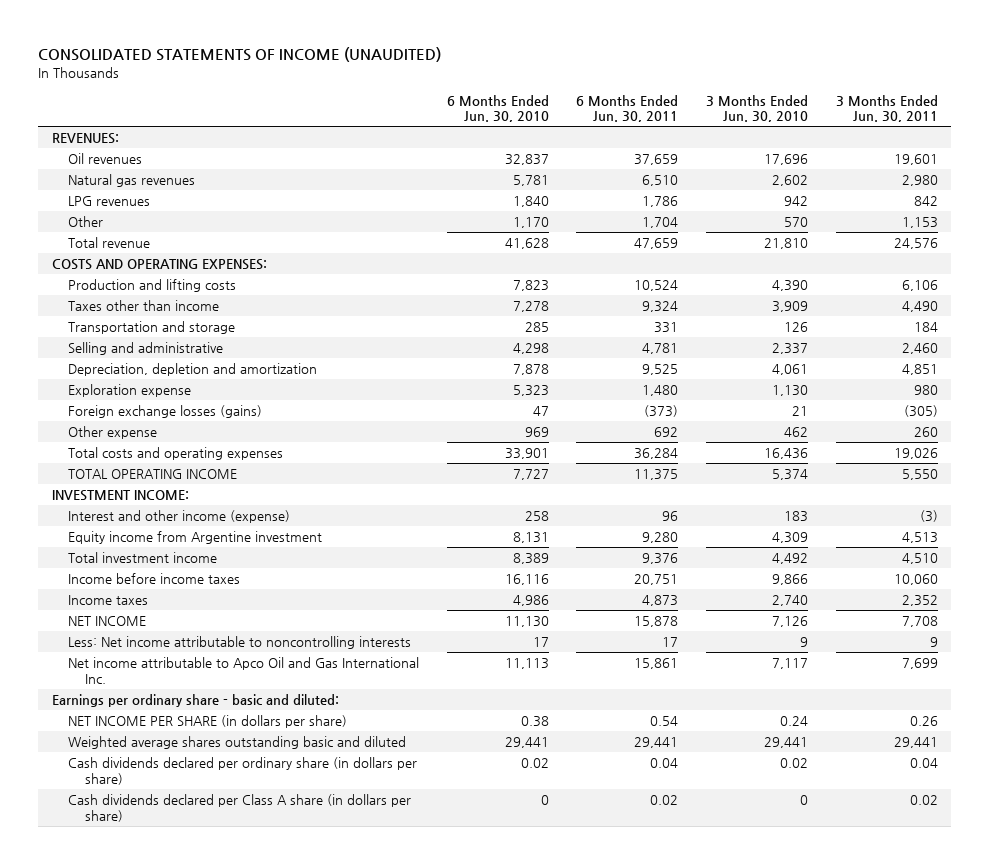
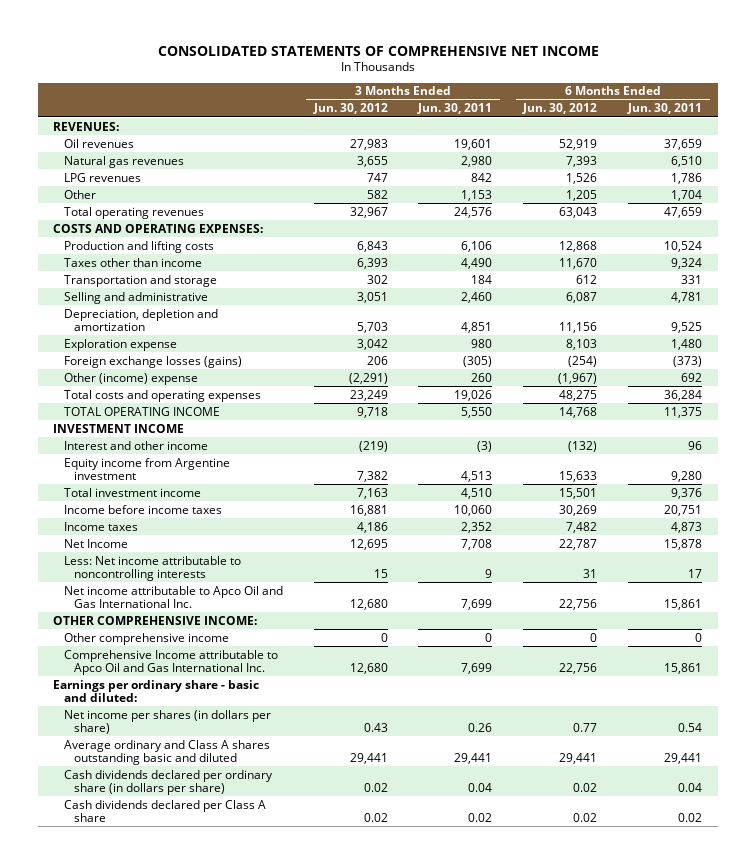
[38,46,442,62] CONSOLIDATED STATEMENTS OF INCOME (UNAUDITED) -> [157,45,599,56] CONSOLIDATED STATEMENTS OF COMPREHENSIVE NET INCOME
[446,95,549,123] 6 Months Ended Jun. 30, 2010 -> none
[706,95,809,123] 3 Months Ended Jun. 30, 2010 -> none
none -> [312,103,388,115] Jun. 30, 2012
none -> [522,103,598,115] Jun. 30, 2012
[68,237,151,249] Total revenue -> [63,206,204,219] Total operating revenues
[68,426,158,440] Other expense -> [63,372,198,385] Other (income) expense
[52,490,190,502] INVESTMENT INCOME: -> [53,423,185,433] INVESTMENT INCOME
[68,510,291,524] Interest and other income (expense) -> [63,440,208,450] Interest and other income
[68,616,147,627] NET INCOME -> [63,538,128,548] Net Income
none -> [53,615,258,625] OTHER COMPREHENSIVE INCOME:
none -> [63,632,229,645] Other comprehensive income
none -> [63,649,278,675] Comprehensive Income attributable to Apco Oil and Gas International Inc.
[68,715,348,729] NET INCOME PER SHARE (in dollars per share) -> [63,709,271,734] Net income per shares (in dollars per share)
[68,736,407,750] Weighted average shares outstanding basic and diluted -> [63,739,270,765] Average ordinary and Class A shares outstanding basic and diluted
[68,794,412,822] Cash dividends declared per Class A share (in dollars per share) -> [63,799,266,822] Cash dividends declared per Class A share

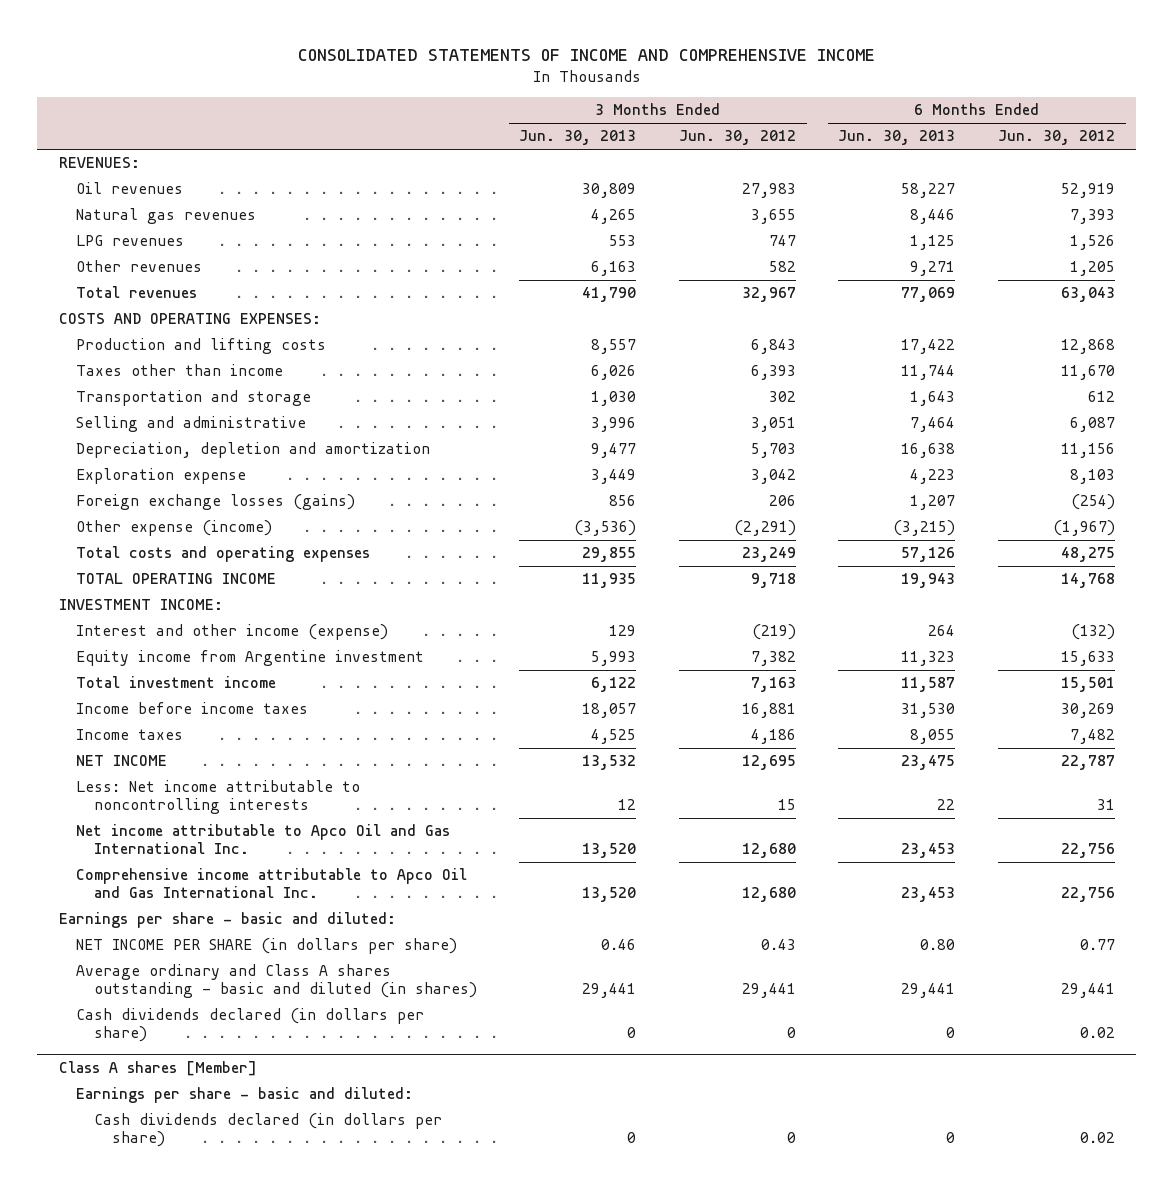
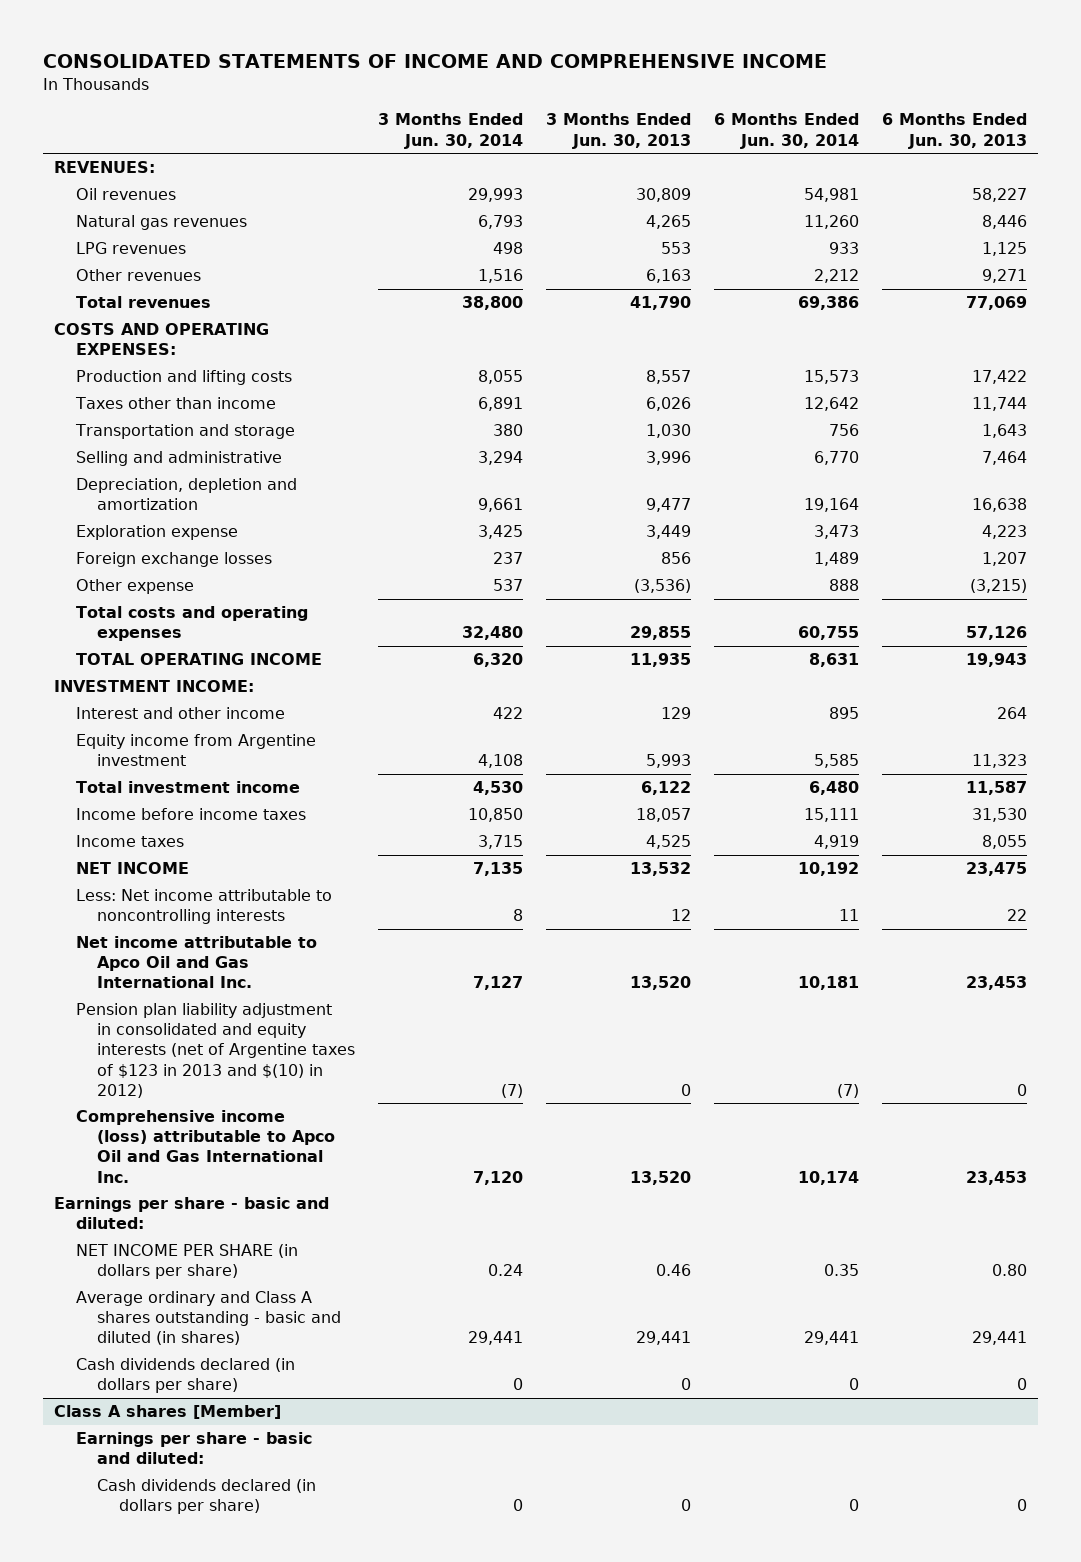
[678,130,796,146] Jun. 30, 2012 -> none
[997,130,1115,146] Jun. 30, 2012 -> none
none -> [378,113,524,149] 3 Months Ended Jun. 30, 2014
none -> [713,113,859,149] 6 Months Ended Jun. 30, 2014
[76,494,356,511] Foreign exchange losses (gains) -> [75,552,272,568] Foreign exchange losses
[76,520,273,537] Other expense (income) -> [75,579,194,595] Other expense
[76,624,389,641] Interest and other income (expense) -> [75,707,285,720] Interest and other income
none -> [75,1003,356,1098] Pension plan liability adjustment in consolidated and equity interests (net of Argentine taxes of $123 in 2013 and $(10) in 2012)
[76,868,468,899] Comprehensive income attributable to Apco Oil and Gas International Inc. -> [75,1110,336,1183] Comprehensive income (loss) attributable to Apco Oil and Gas International Inc.

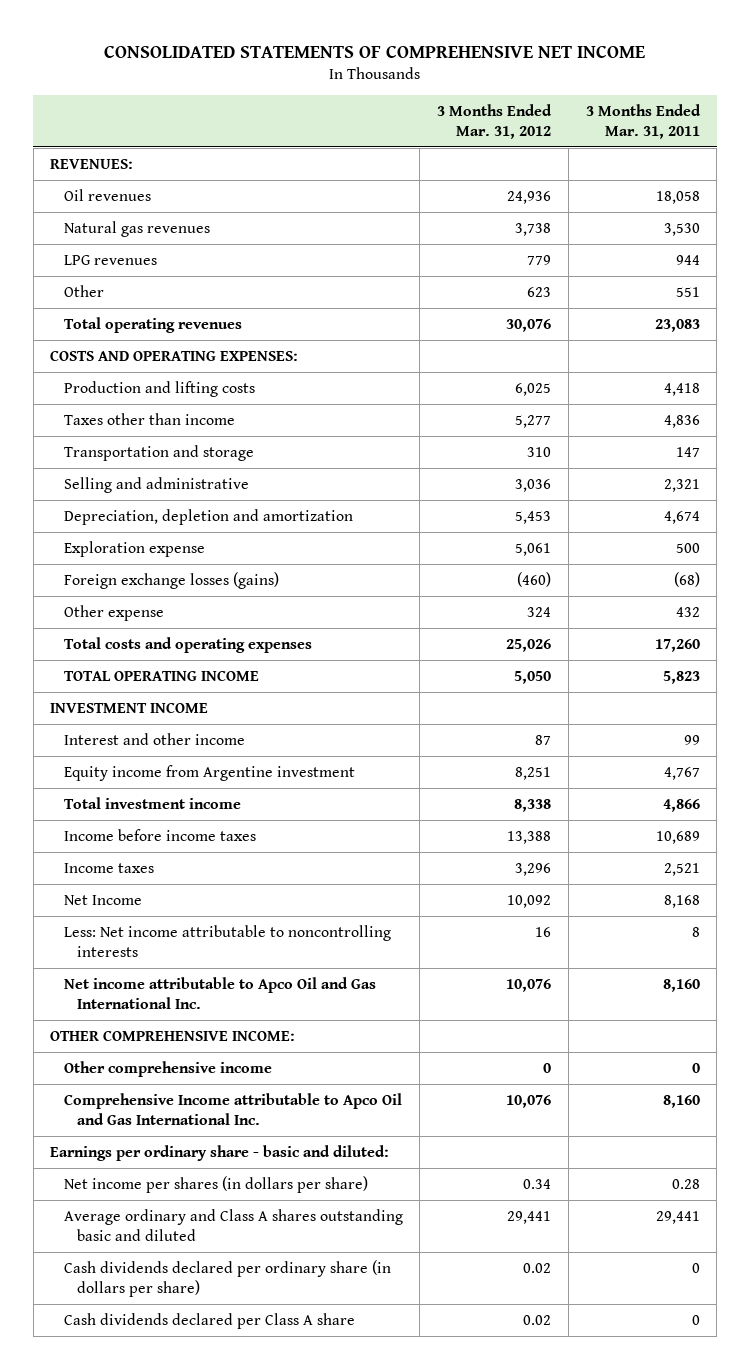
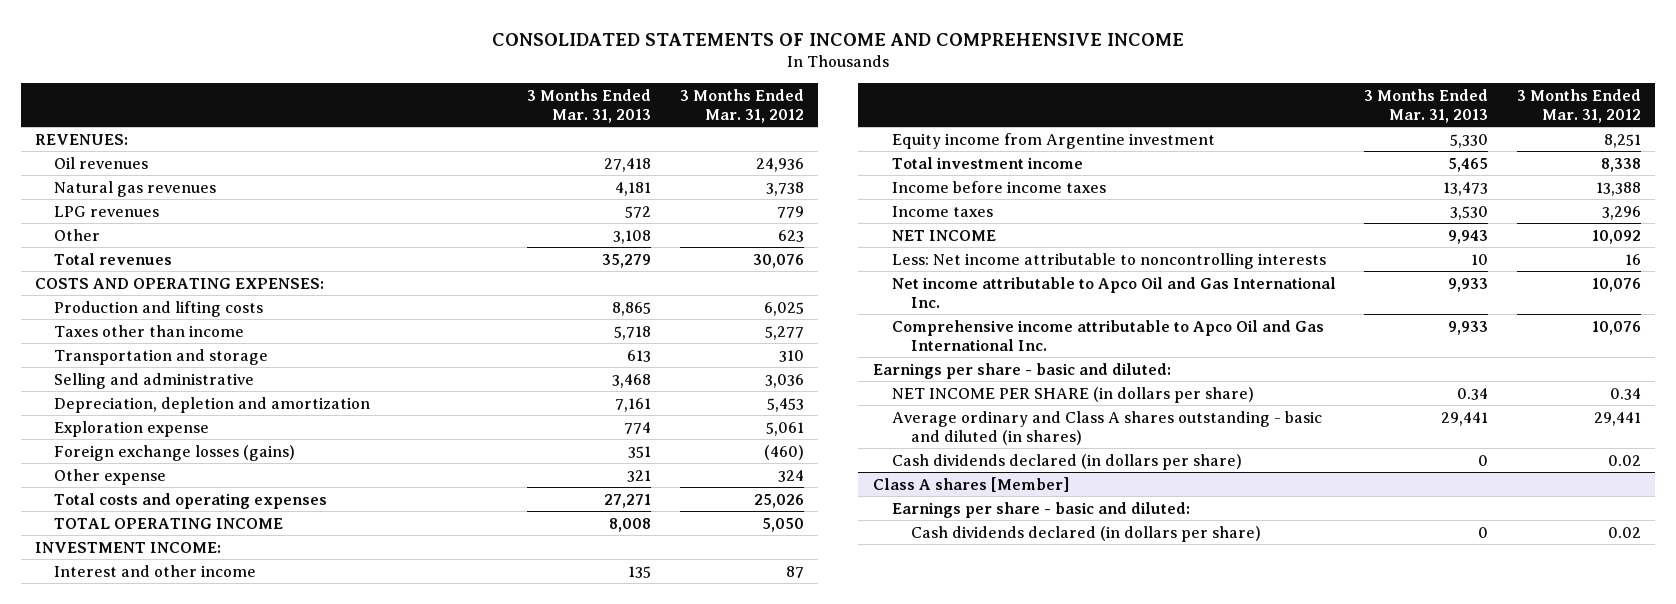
[104,44,646,58] CONSOLIDATED STATEMENTS OF COMPREHENSIVE NET INCOME -> [492,32,1185,46] CONSOLIDATED STATEMENTS OF INCOME AND COMPREHENSIVE INCOME
[585,104,701,139] 3 Months Ended Mar. 31, 2011 -> none
none -> [526,88,651,123] 3 Months Ended Mar. 31, 2013
[63,316,242,333] Total operating revenues -> [54,252,173,265] Total revenues
[50,701,209,713] INVESTMENT INCOME -> [35,541,222,553] INVESTMENT INCOME:
[63,894,142,905] Net Income -> [891,229,996,241] NET INCOME
[50,1029,296,1041] OTHER COMPREHENSIVE INCOME: -> none
[63,1060,272,1077] Other comprehensive income -> none
[63,1092,402,1125] Comprehensive Income attributable to Apco Oil and Gas International Inc. -> [891,319,1324,351] Comprehensive income attributable to Apco Oil and Gas International Inc.
[50,1144,390,1161] Earnings per ordinary share - basic and diluted: -> [872,362,1171,379] Earnings per share - basic and diluted:
[63,1175,368,1193] Net income per shares (in dollars per share) -> [891,386,1254,403] NET INCOME PER SHARE (in dollars per share)
[63,1208,403,1241] Average ordinary and Class A shares outstanding basic and diluted -> [891,410,1322,445] Average ordinary and Class A shares outstanding - basic and diluted (in shares)
[63,1259,391,1297] Cash dividends declared per ordinary share (in dollars per share) -> [891,453,1242,470] Cash dividends declared (in dollars per share)
none -> [872,476,1069,492] Class A shares [Member]
none -> [891,501,1190,518] Earnings per share - basic and diluted:
[63,1312,355,1329] Cash dividends declared per Class A share -> [911,525,1262,542] Cash dividends declared (in dollars per share)

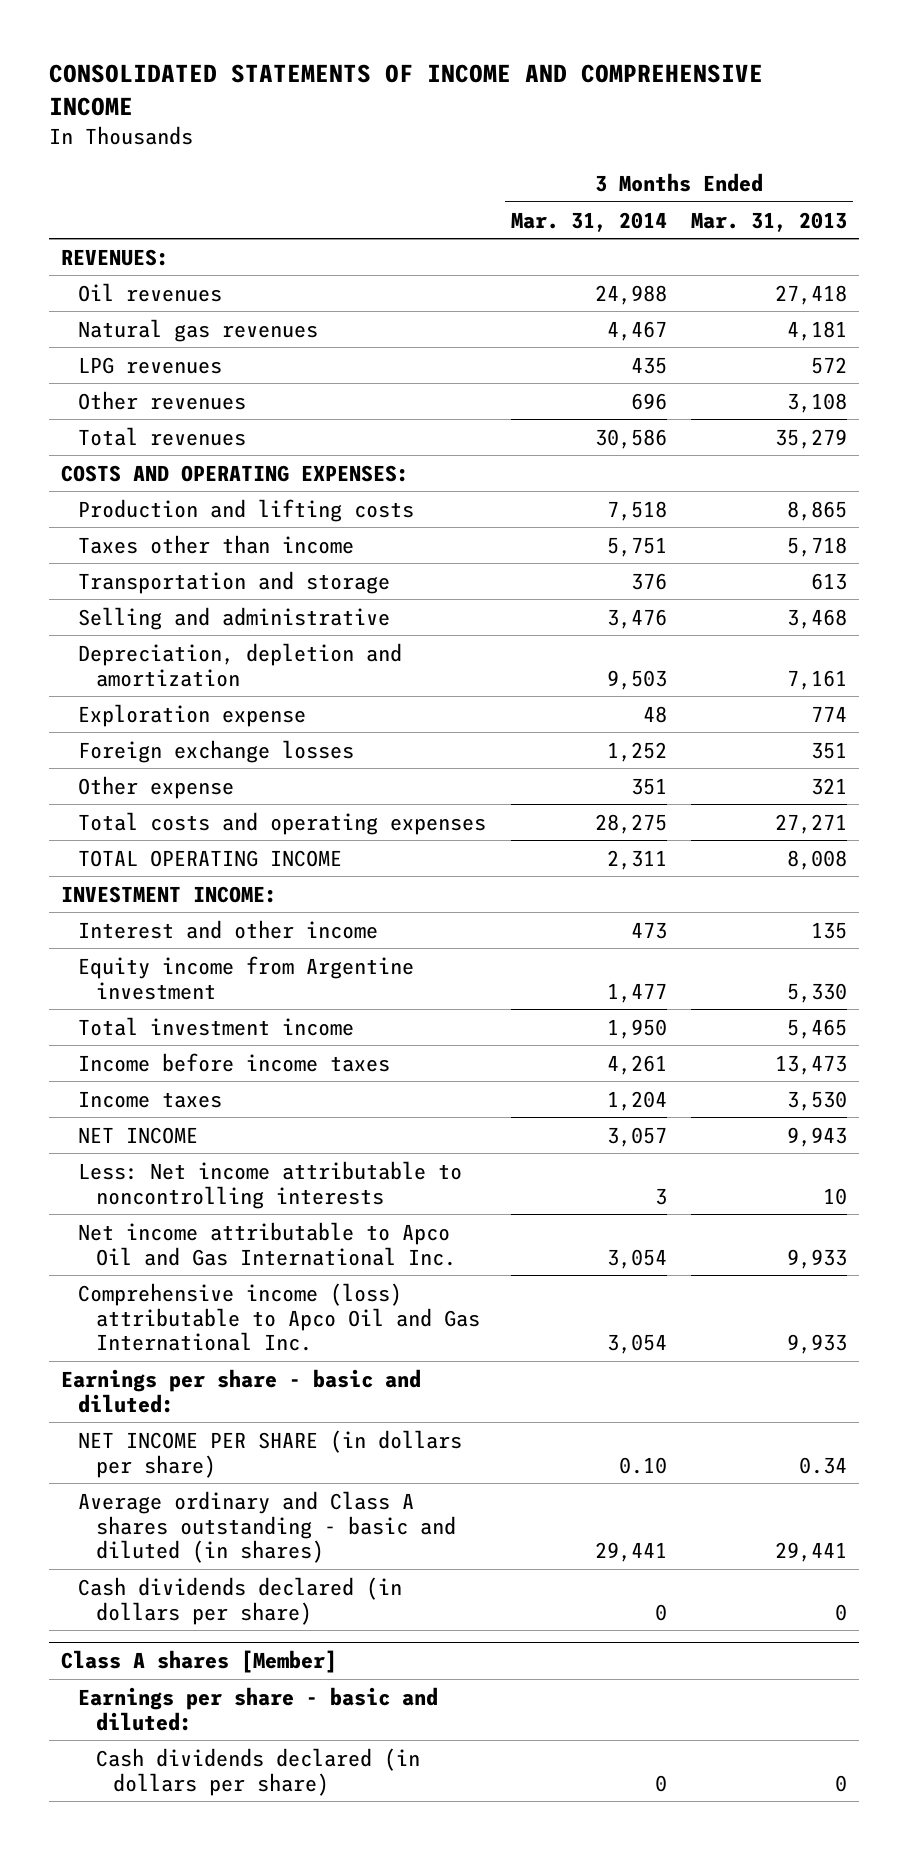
[679,88,804,123] 3 Months Ended Mar. 31, 2012 -> none
none -> [510,211,667,232] Mar. 31, 2014
[54,228,101,241] Other -> [78,390,247,410] Other revenues
[54,444,296,461] Foreign exchange losses (gains) -> [78,739,355,763] Foreign exchange losses
[891,319,1324,351] Comprehensive income attributable to Apco Oil and Gas International Inc. -> [78,1282,480,1352] Comprehensive income (loss) attributable to Apco Oil and Gas International Inc.

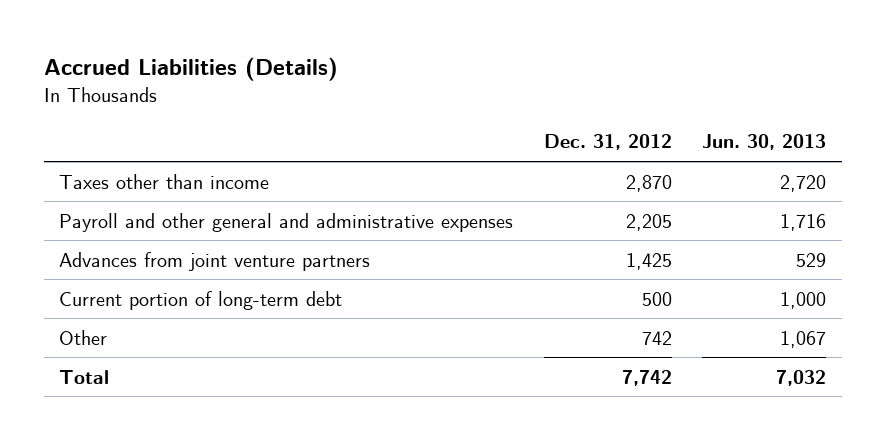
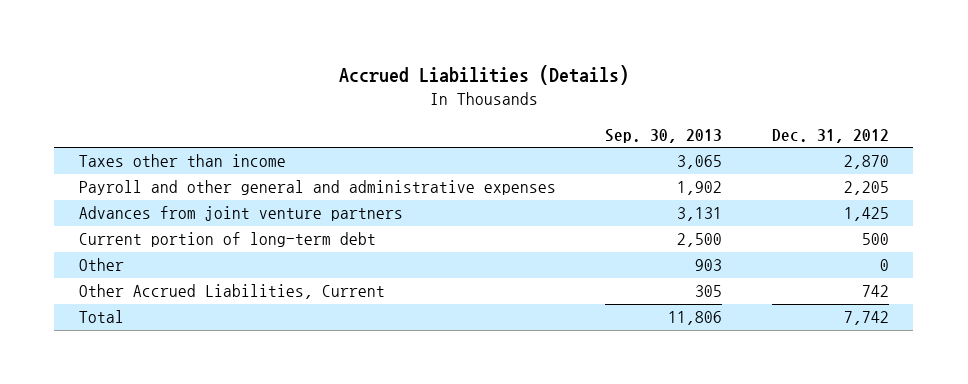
[702,134,827,151] Jun. 30, 2013 -> none
none -> [605,128,723,143] Sep. 30, 2013
[641,330,672,345] 742 -> [879,259,889,272] 0
none -> [79,284,386,300] Other Accrued Liabilities, Current

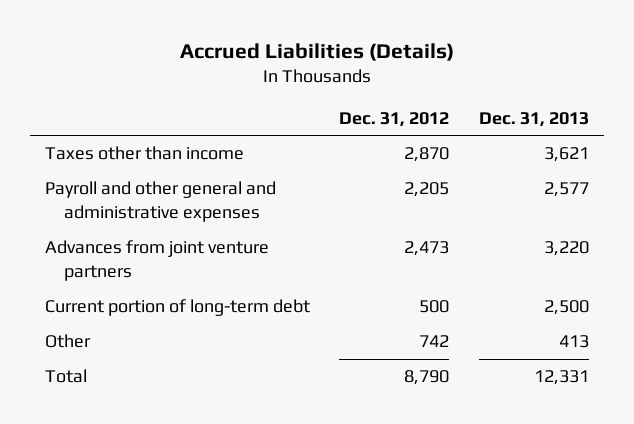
[605,128,723,143] Sep. 30, 2013 -> none
none -> [479,111,590,127] Dec. 31, 2013
[843,207,889,222] 1,425 -> [404,241,450,257] 2,473
[79,284,386,300] Other Accrued Liabilities, Current -> none
[879,259,889,272] 0 -> [419,335,450,348] 742
[843,311,889,326] 7,742 -> [404,370,450,386] 8,790

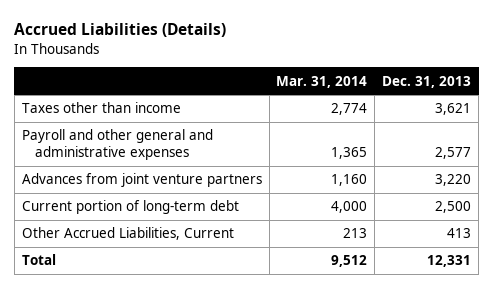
[339,111,450,127] Dec. 31, 2012 -> none
none -> [276,75,368,88] Mar. 31, 2014
[44,334,91,349] Other -> [21,227,234,241] Other Accrued Liabilities, Current

